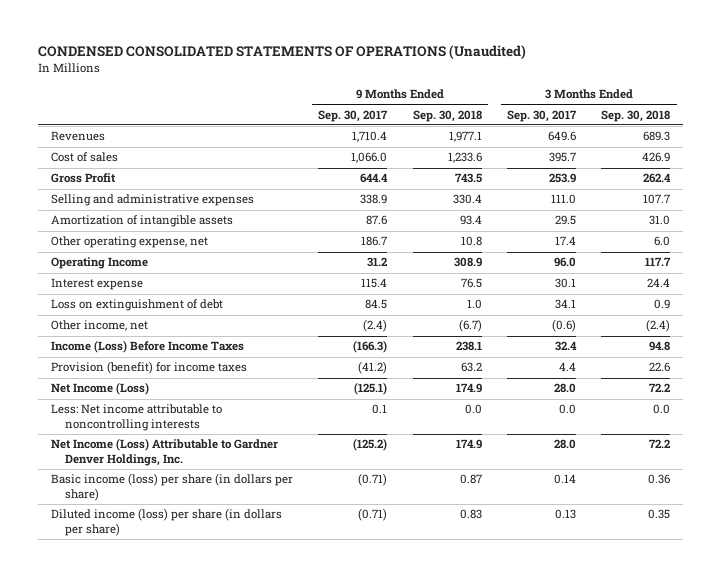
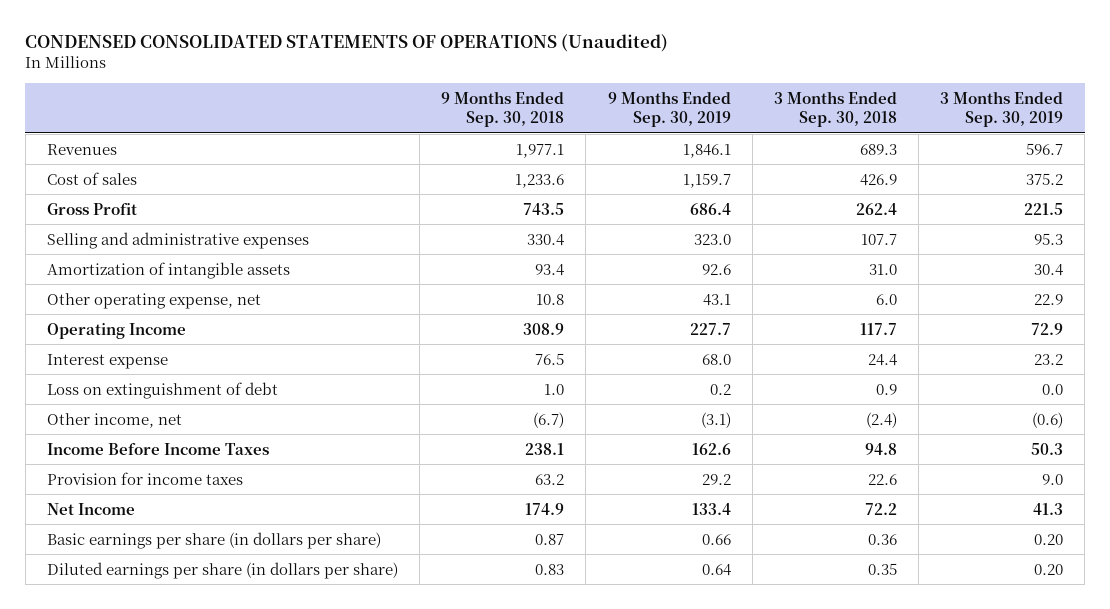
[318,109,389,122] Sep. 30, 2017 -> none
[506,109,577,122] Sep. 30, 2017 -> none
none -> [607,90,731,128] 9 Months Ended Sep. 30, 2019
none -> [940,90,1064,128] 3 Months Ended Sep. 30, 2019
[50,382,149,396] Net Income (Loss) -> none
[50,404,222,432] Less: Net income attributable to noncontrolling interests -> none
[50,340,244,354] Income (Loss) Before Income Taxes -> [46,442,269,455] Income Before Income Taxes
[50,361,247,375] Provision (benefit) for income taxes -> [46,471,243,485] Provision for income taxes
[50,438,278,467] Net Income (Loss) Attributable to Gardner Denver Holdings, Inc. -> [46,502,135,515] Net Income
[50,473,293,502] Basic income (loss) per share (in dollars per share) -> [46,531,381,549] Basic earnings per share (in dollars per share)
[50,508,282,537] Diluted income (loss) per share (in dollars per share) -> [46,561,398,579] Diluted earnings per share (in dollars per share)

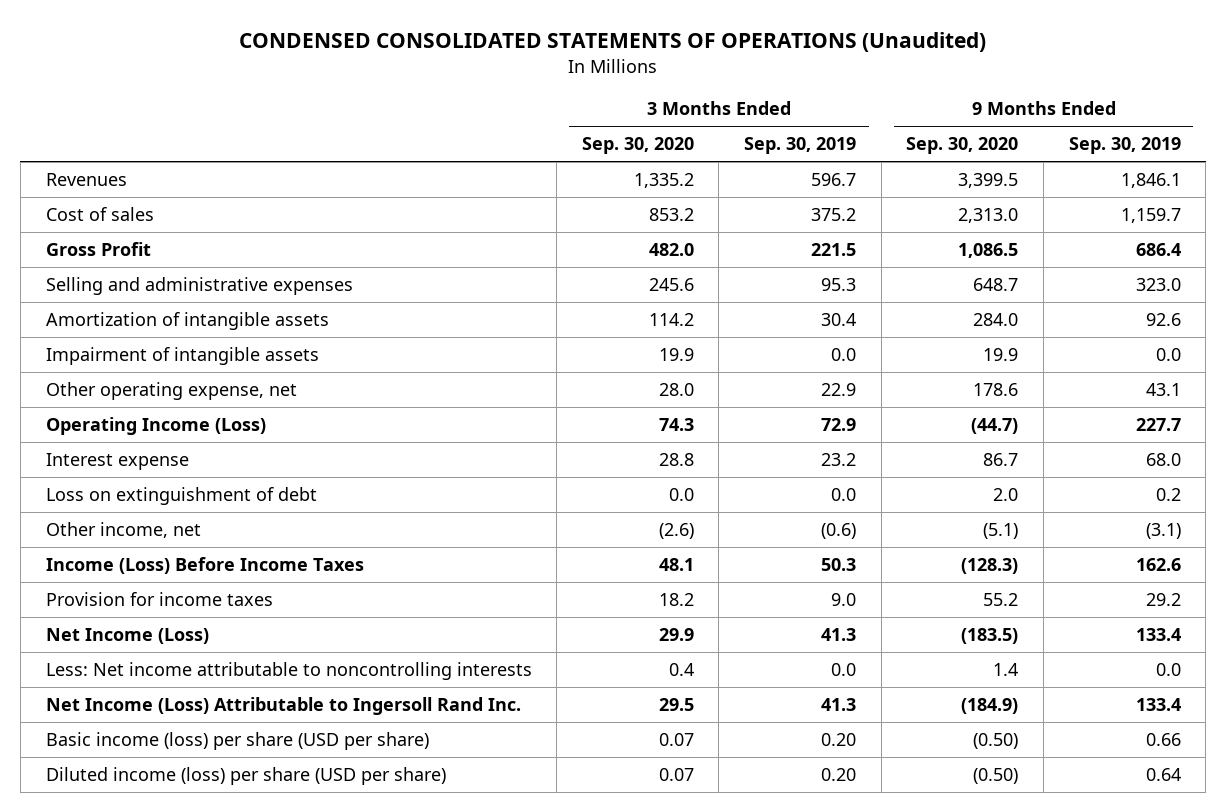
[441,90,565,128] 9 Months Ended Sep. 30, 2018 -> none
[773,90,897,128] 3 Months Ended Sep. 30, 2018 -> none
none -> [581,137,694,155] Sep. 30, 2020
none -> [906,137,1019,155] Sep. 30, 2020
none -> [45,347,319,366] Impairment of intangible assets
[46,322,186,339] Operating Income -> [45,417,266,436] Operating Income (Loss)
[46,442,269,455] Income Before Income Taxes -> [45,557,364,575] Income (Loss) Before Income Taxes
none -> [45,628,209,645] Net Income (Loss)
none -> [45,662,532,681] Less: Net income attributable to noncontrolling interests
[46,502,135,515] Net Income -> [45,697,521,716] Net Income (Loss) Attributable to Ingersoll Rand Inc.
[46,531,381,549] Basic earnings per share (in dollars per share) -> [45,732,429,751] Basic income (loss) per share (USD per share)
[46,561,398,579] Diluted earnings per share (in dollars per share) -> [45,767,446,786] Diluted income (loss) per share (USD per share)

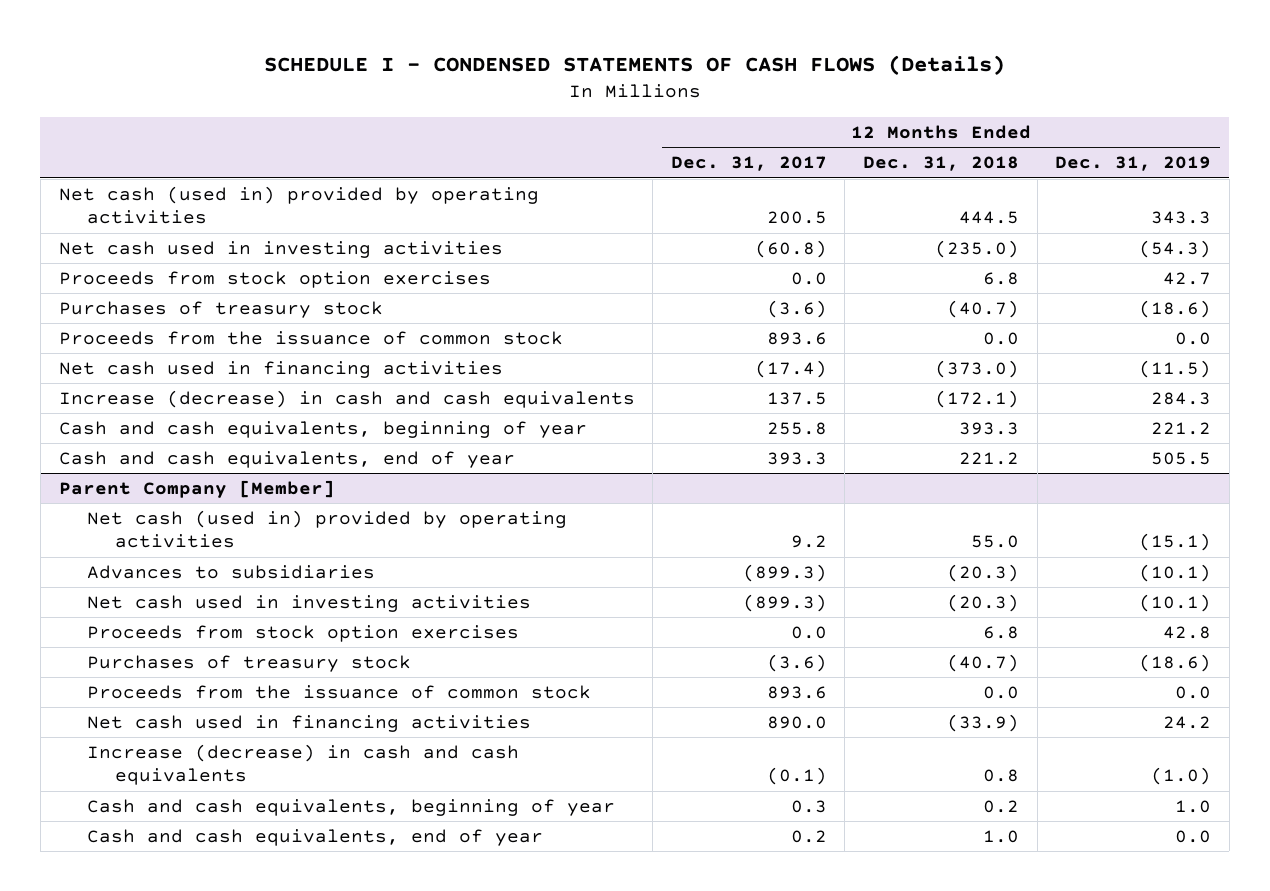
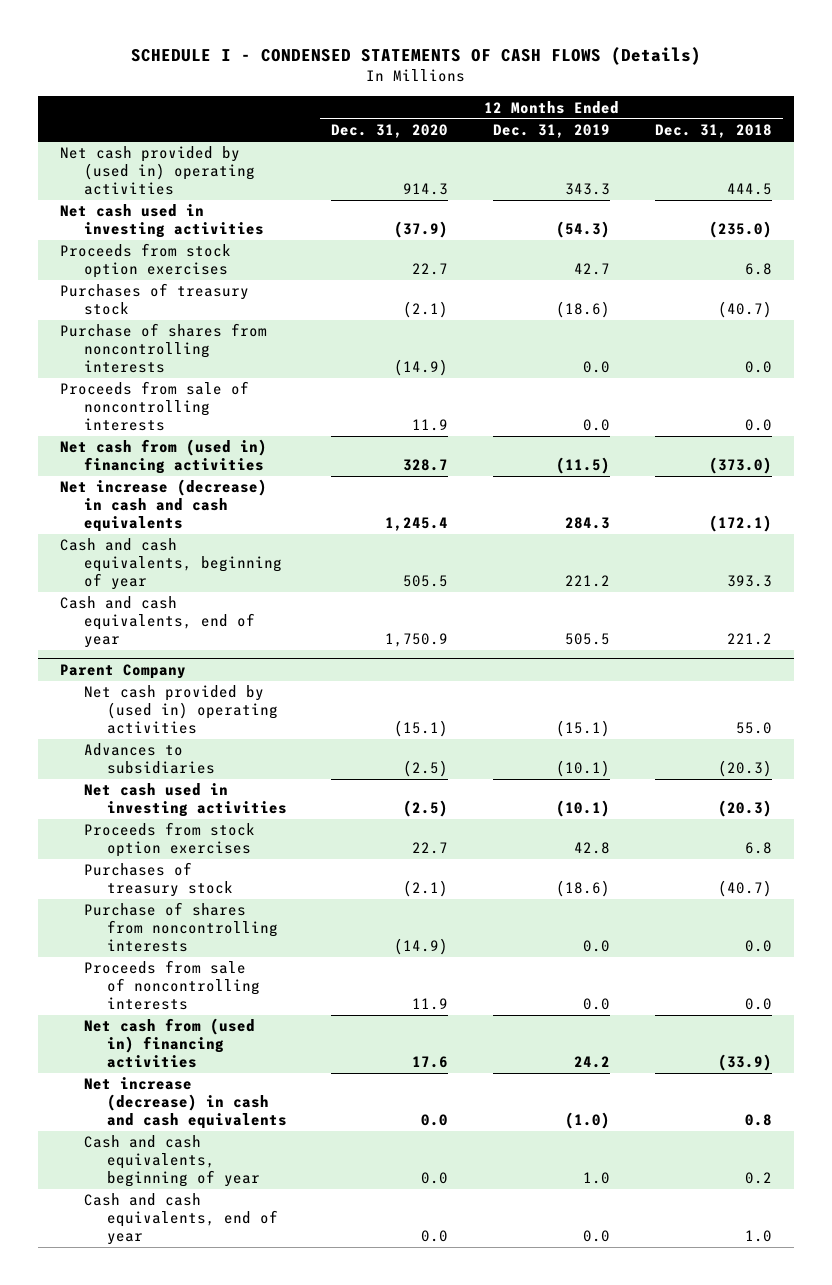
[670,156,827,172] Dec. 31, 2017 -> none
none -> [331,124,449,139] Dec. 31, 2020
[58,185,539,225] Net cash (used in) provided by operating activities -> [60,146,255,196] Net cash provided by (used in) operating activities
[58,330,563,345] Proceeds from the issuance of common stock -> none
none -> [60,323,268,374] Purchase of shares from noncontrolling interests
none -> [60,381,250,432] Proceeds from sale of noncontrolling interests
[58,360,503,378] Net cash used in financing activities -> [60,439,268,475] Net cash from (used in) financing activities
[58,389,635,408] Increase (decrease) in cash and cash equivalents -> [60,479,268,533] Net increase (decrease) in cash and cash equivalents
[58,479,335,498] Parent Company [Member] -> [60,664,187,680] Parent Company
[86,509,567,549] Net cash (used in) provided by operating activities -> [83,685,278,735] Net cash provided by (used in) operating activities
[86,684,591,699] Proceeds from the issuance of common stock -> none
none -> [83,902,278,953] Purchase of shares from noncontrolling interests
none -> [83,960,260,1011] Proceeds from sale of noncontrolling interests
[86,714,531,732] Net cash used in financing activities -> [83,1018,255,1069] Net cash from (used in) financing activities
[86,743,519,786] Increase (decrease) in cash and cash equivalents -> [83,1077,287,1130] Net increase (decrease) in cash and cash equivalents

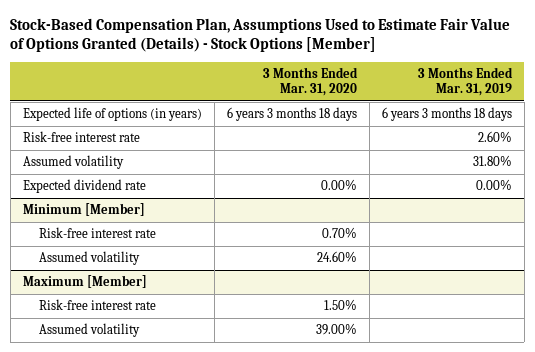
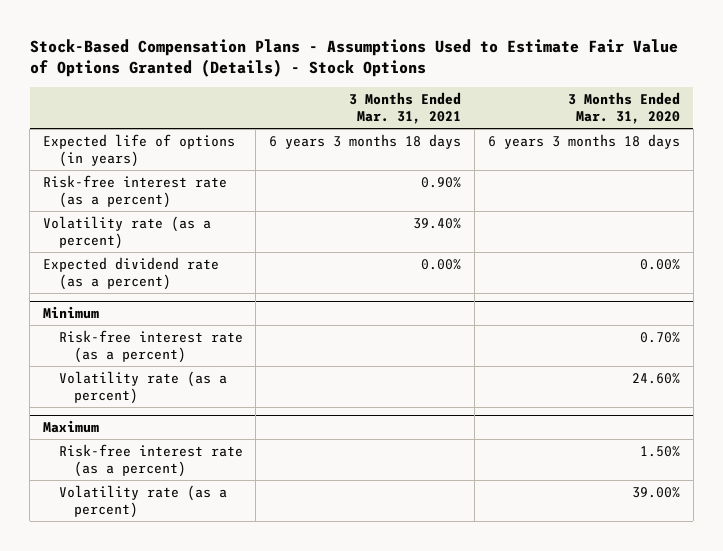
[10,17,511,53] Stock-Based Compensation Plan, Assumptions Used to Estimate Fair Value of Options Granted (Details) - Stock Options [Member] -> [29,38,678,78] Stock-Based Compensation Plans - Assumptions Used to Estimate Fair Value of Options Granted (Details) - Stock Options
[417,67,513,96] 3 Months Ended Mar. 31, 2019 -> none
none -> [349,92,462,124] 3 Months Ended Mar. 31, 2021
[22,131,140,143] Risk-free interest rate -> [43,174,228,208] Risk-free interest rate (as a percent)
[22,155,124,170] Assumed volatility -> [43,215,212,249] Volatility rate (as a percent)
[22,179,146,194] Expected dividend rate -> [43,256,220,290] Expected dividend rate (as a percent)
[22,203,145,217] Minimum [Member] -> [43,306,100,320] Minimum
[39,227,157,239] Risk-free interest rate -> [58,329,243,363] Risk-free interest rate (as a percent)
[39,251,141,266] Assumed volatility -> [58,370,227,404] Volatility rate (as a percent)
[22,275,147,289] Maximum [Member] -> [43,420,100,434] Maximum
[39,299,157,311] Risk-free interest rate -> [58,443,243,477] Risk-free interest rate (as a percent)
[39,323,141,338] Assumed volatility -> [58,484,227,518] Volatility rate (as a percent)

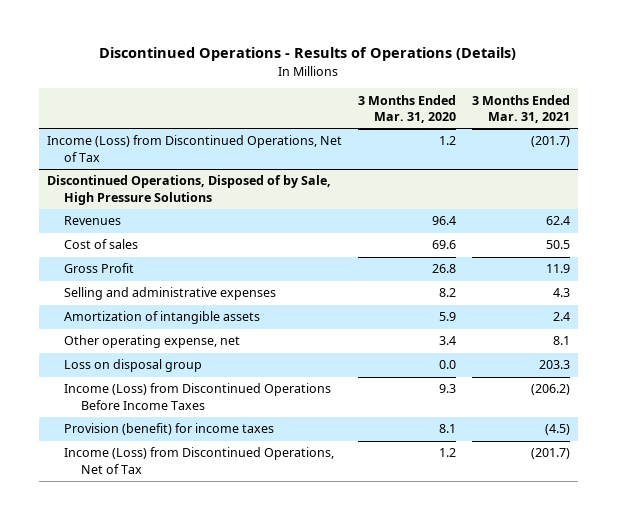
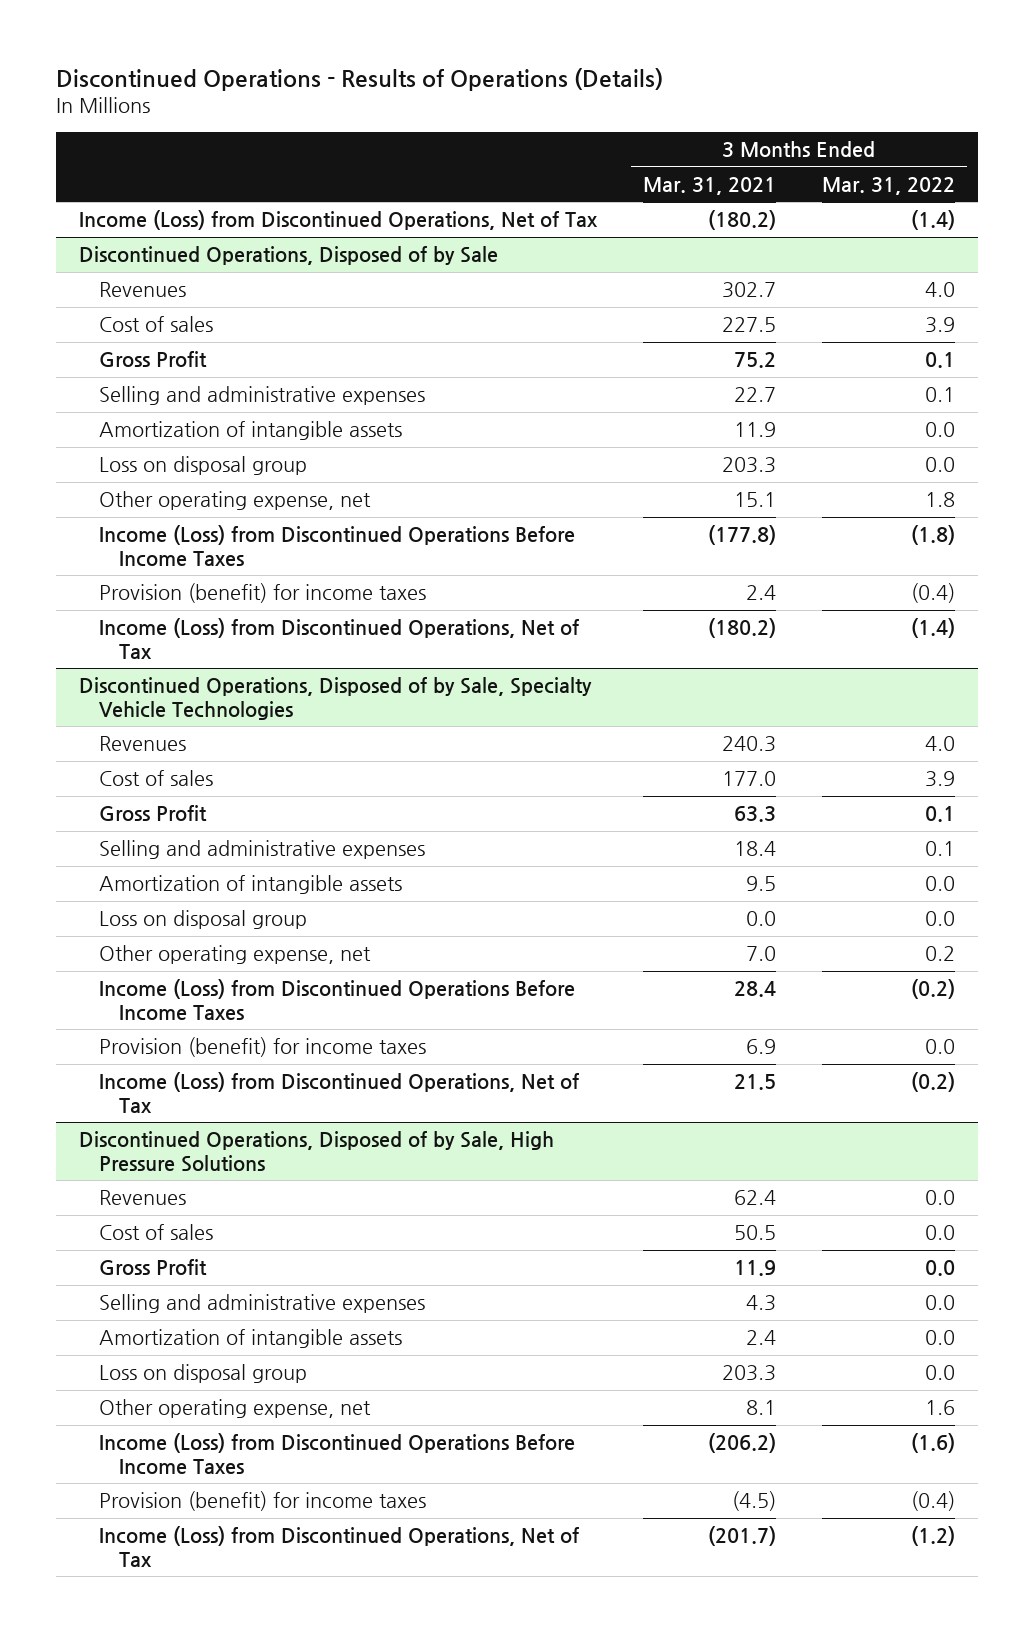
[357,94,456,123] 3 Months Ended Mar. 31, 2020 -> none
none -> [822,176,956,195] Mar. 31, 2022
[530,136,570,148] (201.7) -> [708,210,777,231] (180.2)
none -> [78,246,498,266] Discontinued Operations, Disposed of by Sale
none -> [98,282,186,298] Revenues
none -> [98,316,213,333] Cost of sales
none -> [98,351,207,368] Gross Profit
none -> [98,386,425,406] Selling and administrative expenses
none -> [98,421,402,441] Amortization of intangible assets
none -> [98,456,307,476] Loss on disposal group
none -> [98,491,371,511] Other operating expense, net
none -> [98,525,575,567] Income (Loss) from Discontinued Operations Before Income Taxes
none -> [98,583,426,604] Provision (benefit) for income taxes
none -> [98,618,579,659] Income (Loss) from Discontinued Operations, Net of Tax
none -> [78,677,592,720] Discontinued Operations, Disposed of by Sale, Specialty Vehicle Technologies
none -> [98,736,186,752] Revenues
none -> [98,770,213,787] Cost of sales
none -> [98,805,207,822] Gross Profit
none -> [98,840,425,860] Selling and administrative expenses
none -> [98,875,402,895] Amortization of intangible assets
none -> [98,910,307,930] Loss on disposal group
none -> [98,945,371,965] Other operating expense, net
none -> [98,979,575,1021] Income (Loss) from Discontinued Operations Before Income Taxes
none -> [98,1037,426,1058] Provision (benefit) for income taxes
none -> [98,1072,579,1113] Income (Loss) from Discontinued Operations, Net of Tax
[63,335,240,349] Other operating expense, net -> [98,1399,371,1419] Other operating expense, net

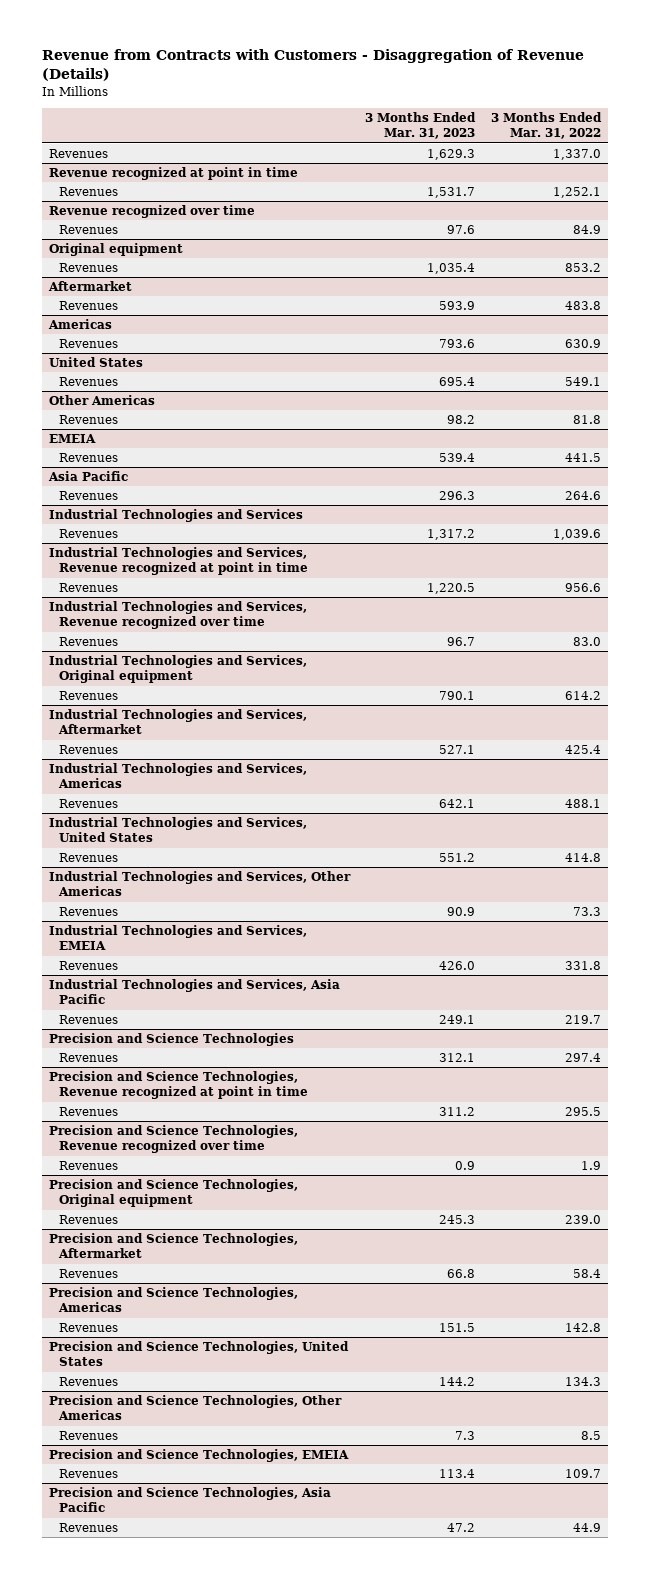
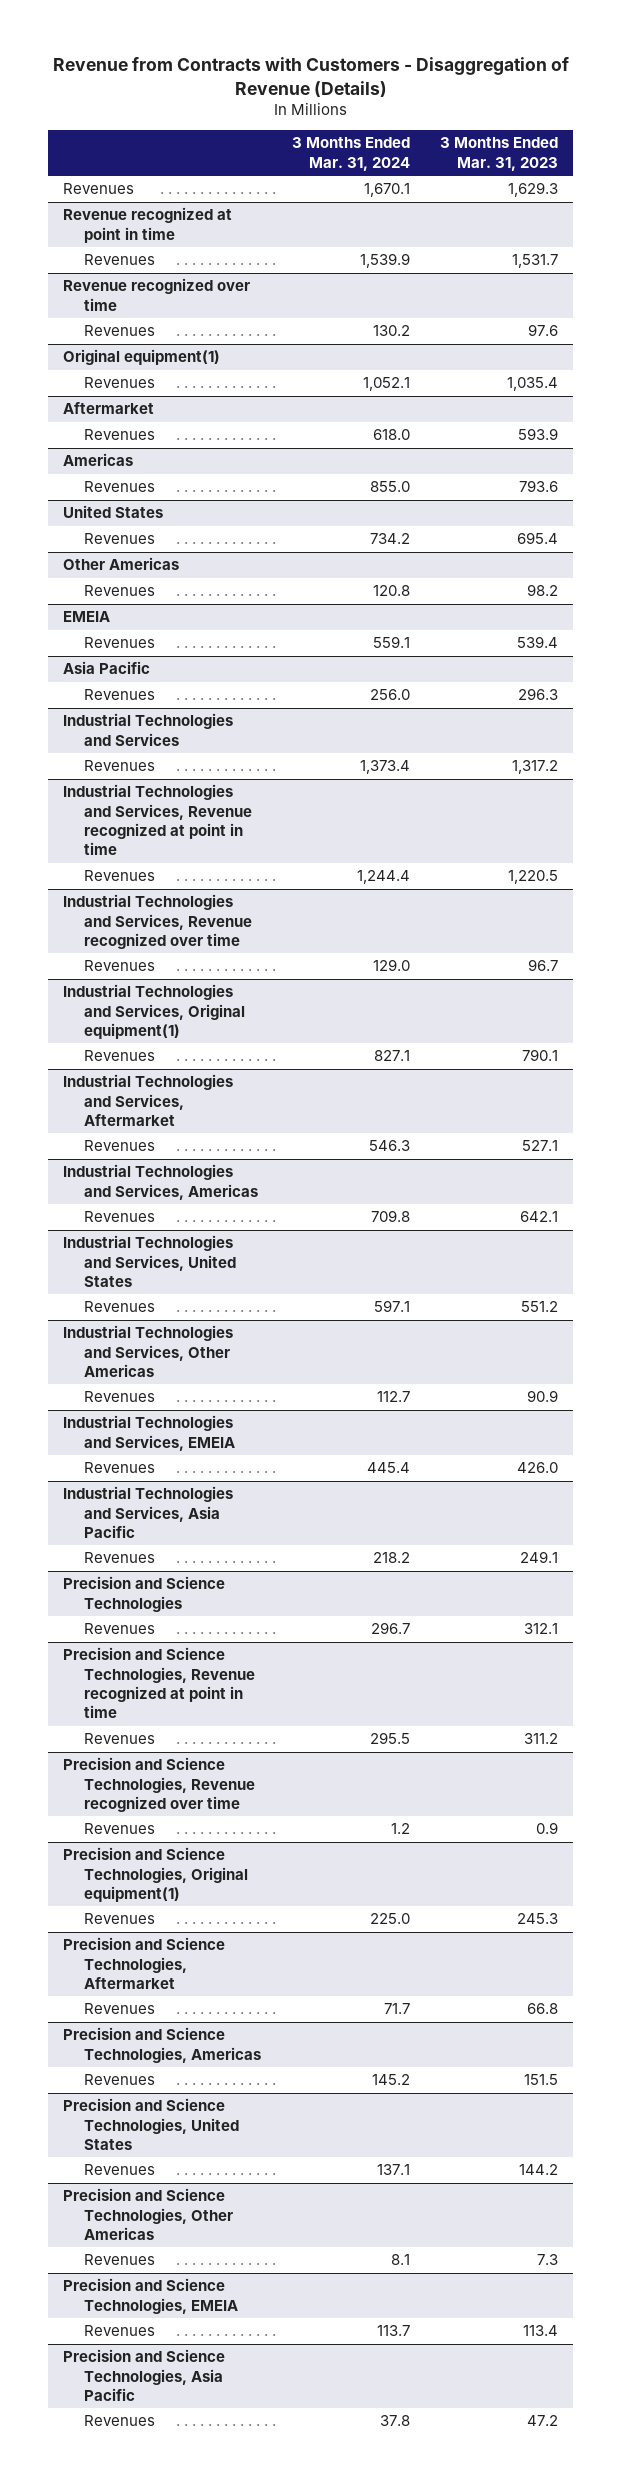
[490,112,602,140] 3 Months Ended Mar. 31, 2022 -> none
none -> [291,137,410,171] 3 Months Ended Mar. 31, 2024
[49,243,184,257] Original equipment -> [63,349,221,366] Original equipment(1)
[49,655,308,684] Industrial Technologies and Services, Original equipment -> [63,984,246,1039] Industrial Technologies and Services, Original equipment(1)
[49,1179,299,1208] Precision and Science Technologies, Original equipment -> [63,1847,249,1902] Precision and Science Technologies, Original equipment(1)

